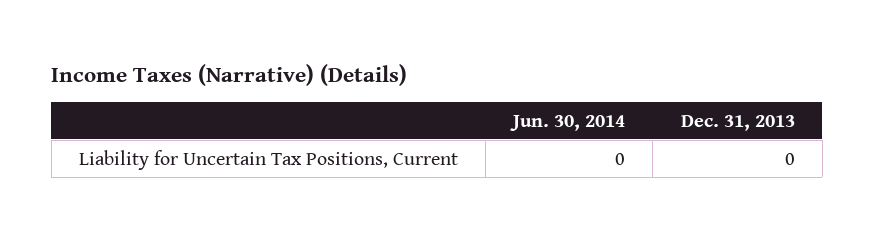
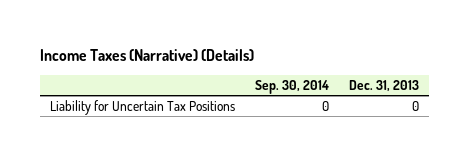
[510,114,626,131] Jun. 30, 2014 -> none
none -> [255,79,330,94] Sep. 30, 2014
[78,149,458,170] Liability for Uncertain Tax Positions, Current -> [50,100,236,116] Liability for Uncertain Tax Positions

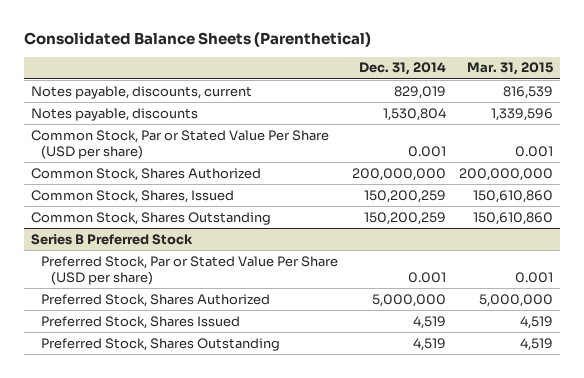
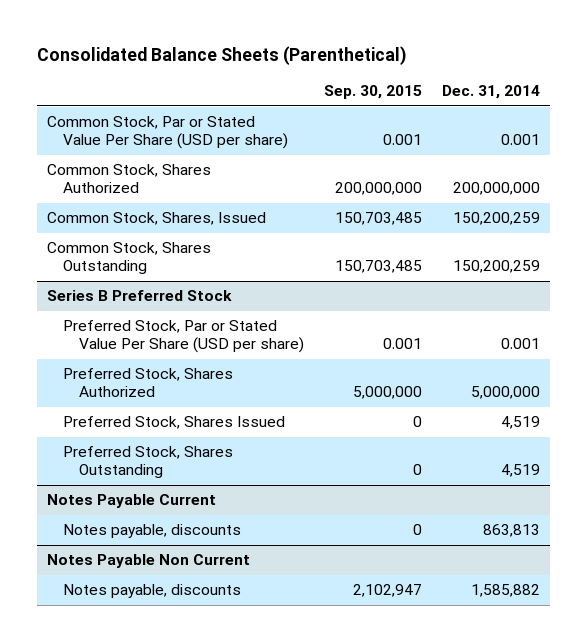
[467,62,554,76] Mar. 31, 2015 -> none
none -> [324,85,423,100] Sep. 30, 2015
[30,85,252,99] Notes payable, discounts, current -> none
[30,107,198,121] Notes payable, discounts -> none
none -> [46,494,216,509] Notes Payable Current
none -> [63,524,242,539] Notes payable, discounts
none -> [46,554,250,569] Notes Payable Non Current
none -> [63,584,242,599] Notes payable, discounts

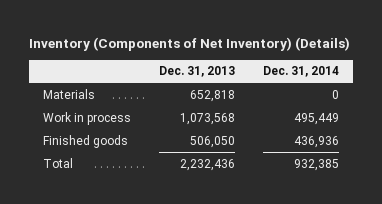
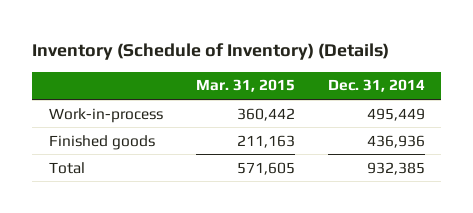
[29,36,351,51] Inventory (Components of Net Inventory) (Details) -> [32,43,390,61] Inventory (Schedule of Inventory) (Details)
[158,66,235,78] Dec. 31, 2013 -> none
none -> [195,79,295,93] Mar. 31, 2015
[43,88,96,99] Materials -> none
[43,111,132,125] Work in process -> [48,107,163,123] Work-in-process

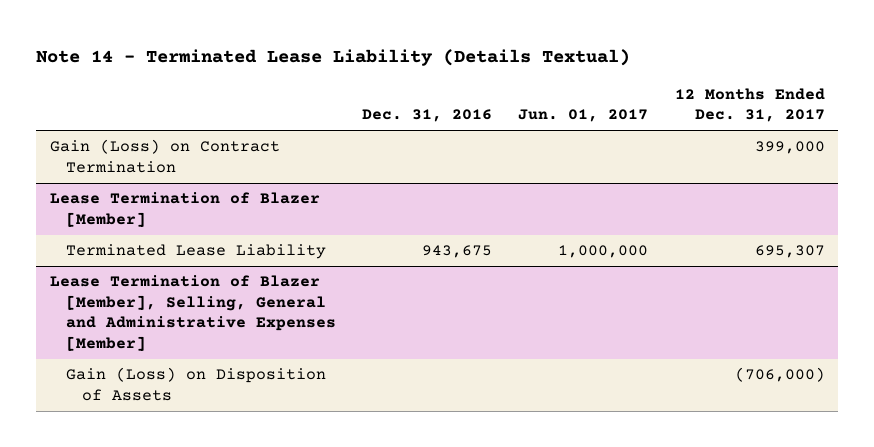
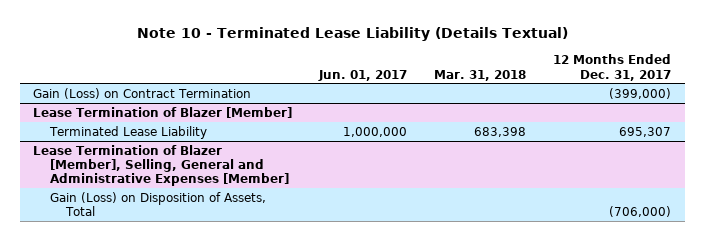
[36,48,631,66] Note 14 - Terminated Lease Liability (Details Textual) -> [137,27,569,42] Note 10 - Terminated Lease Liability (Details Textual)
[361,109,492,123] Dec. 31, 2016 -> none
none -> [434,69,527,81] Mar. 31, 2018
[754,141,825,155] 399,000 -> [609,87,672,99] (399,000)
[65,367,326,401] Gain (Loss) on Disposition of Assets -> [49,191,266,216] Gain (Loss) on Disposition of Assets, Total

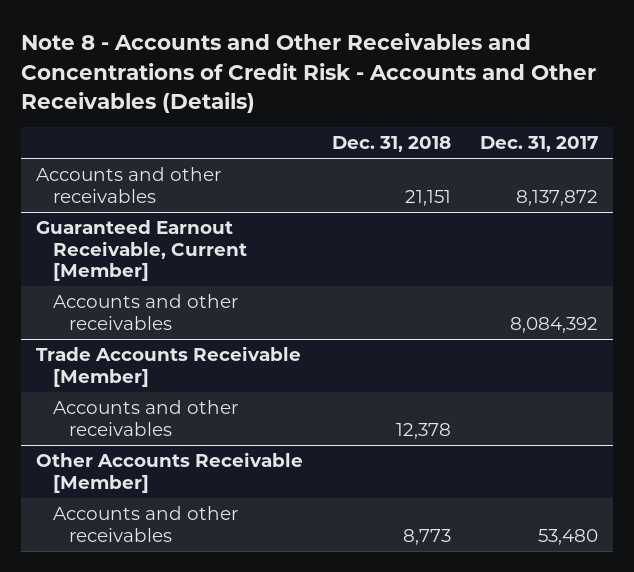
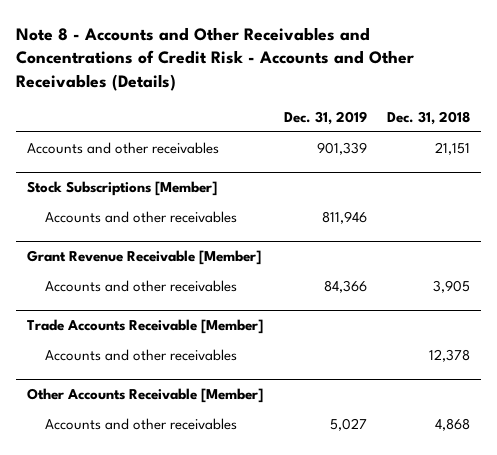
[480,136,599,153] Dec. 31, 2017 -> none
none -> [283,110,367,125] Dec. 31, 2019
[35,220,247,282] Guaranteed Earnout Receivable, Current [Member] -> none
none -> [26,181,217,197] Stock Subscriptions [Member]
none -> [26,250,261,266] Grant Revenue Receivable [Member]
none -> [44,279,237,292] Accounts and other receivables
[403,528,452,545] 8,773 -> [435,417,471,431] 4,868

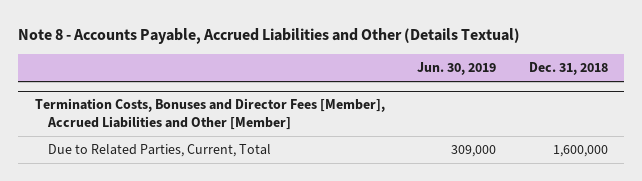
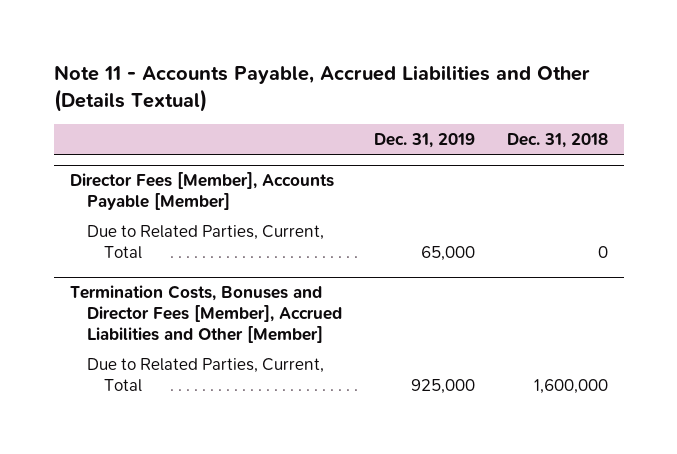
[18,28,521,45] Note 8 - Accounts Payable, Accrued Liabilities and Other (Details Textual) -> [53,65,590,113] Note 11 - Accounts Payable, Accrued Liabilities and Other (Details Textual)
[417,62,497,76] Jun. 30, 2019 -> none
none -> [373,132,475,148] Dec. 31, 2019
none -> [69,172,334,211] Director Fees [Member], Accounts Payable [Member]
none -> [86,224,324,259] Due to Related Parties, Current, Total

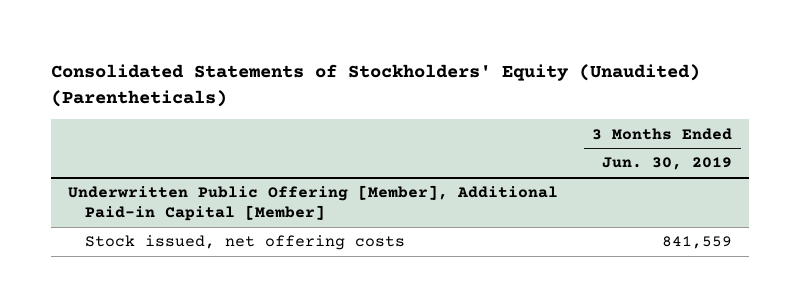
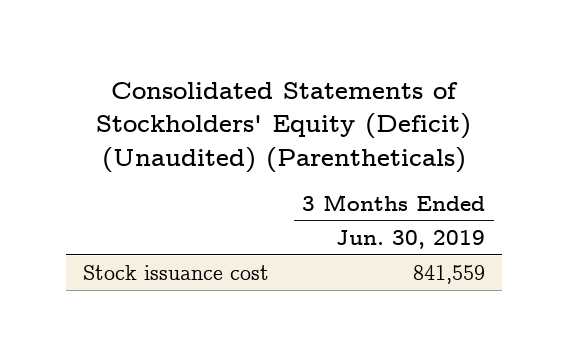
[50,63,700,107] Consolidated Statements of Stockholders' Equity (Unaudited) (Parentheticals) -> [96,82,472,173] Consolidated Statements of Stockholders' Equity (Deficit) (Unaudited) (Parentheticals)
[68,185,559,222] Underwritten Public Offering [Member], Additional Paid-in Capital [Member] -> none
[84,235,405,251] Stock issued, net offering costs -> [82,265,269,281] Stock issuance cost

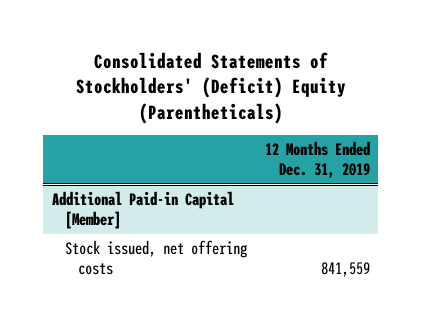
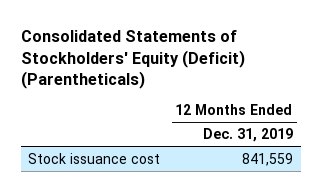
[75,52,346,124] Consolidated Statements of Stockholders' (Deficit) Equity (Parentheticals) -> [20,30,245,89] Consolidated Statements of Stockholders' Equity (Deficit) (Parentheticals)
[51,190,234,230] Additional Paid-in Capital [Member] -> none
[65,239,248,276] Stock issued, net offering costs -> [28,152,161,164] Stock issuance cost

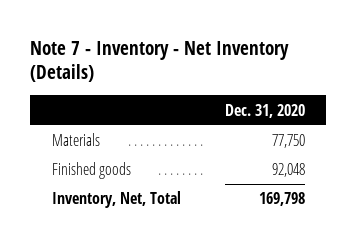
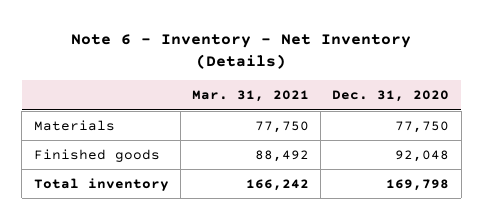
[29,40,289,83] Note 7 - Inventory - Net Inventory (Details) -> [71,34,412,70] Note 6 - Inventory - Net Inventory (Details)
none -> [191,90,309,103] Mar. 31, 2021
[51,191,181,209] Inventory, Net, Total -> [33,177,169,191] Total inventory

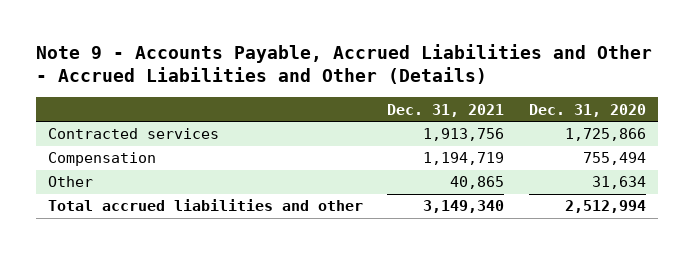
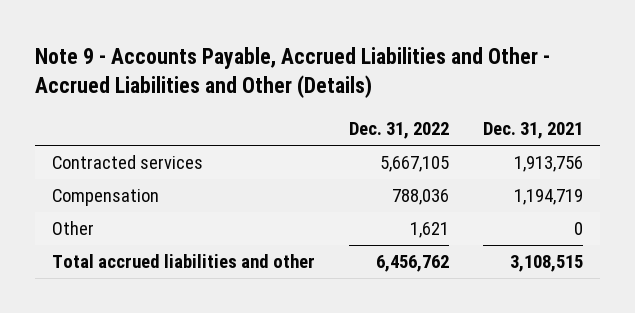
[528,103,646,117] Dec. 31, 2020 -> none
none -> [348,122,449,140] Dec. 31, 2022
[450,176,505,190] 40,865 -> [573,222,583,236] 0
[423,200,505,214] 3,149,340 -> [509,255,583,273] 3,108,515

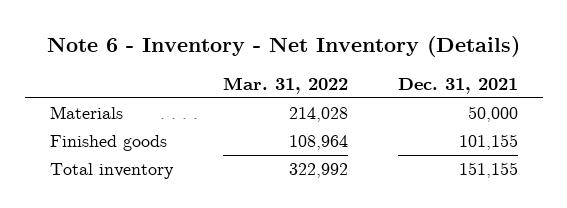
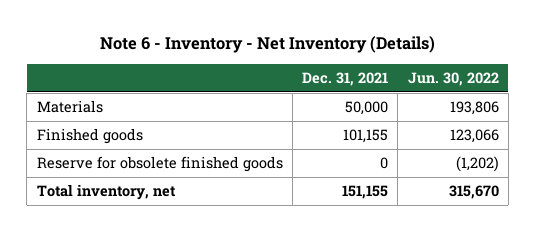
[222,76,348,94] Mar. 31, 2022 -> none
none -> [407,72,499,87] Jun. 30, 2022
none -> [36,156,283,173] Reserve for obsolete finished goods
[49,163,174,180] Total inventory -> [36,184,176,201] Total inventory, net

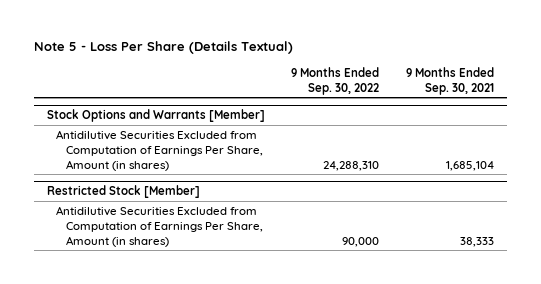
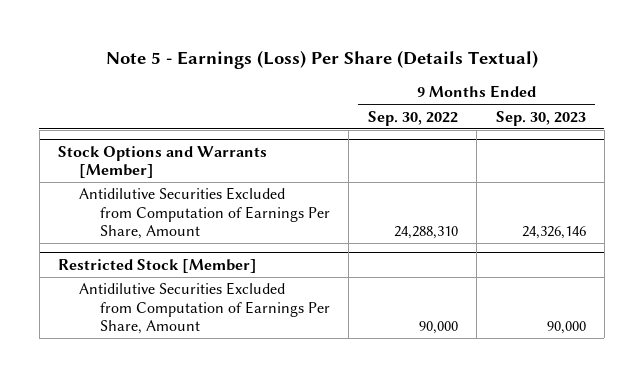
[33,41,293,55] Note 5 - Loss Per Share (Details Textual) -> [105,49,538,69] Note 5 - Earnings (Loss) Per Share (Details Textual)
[405,66,494,95] 9 Months Ended Sep. 30, 2021 -> none
none -> [495,110,586,126] Sep. 30, 2023
[56,129,263,171] Antidilutive Securities Excluded from Computation of Earnings Per Share, Amount (in shares) -> [79,187,330,240] Antidilutive Securities Excluded from Computation of Earnings Per Share, Amount
[56,205,263,247] Antidilutive Securities Excluded from Computation of Earnings Per Share, Amount (in shares) -> [79,282,330,335] Antidilutive Securities Excluded from Computation of Earnings Per Share, Amount

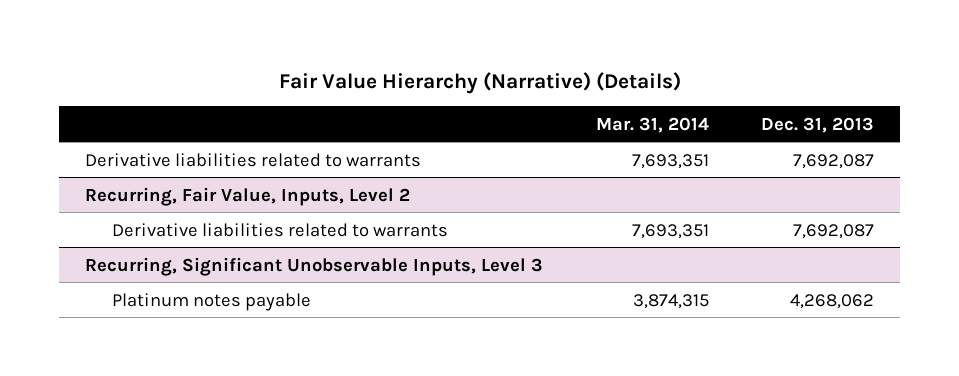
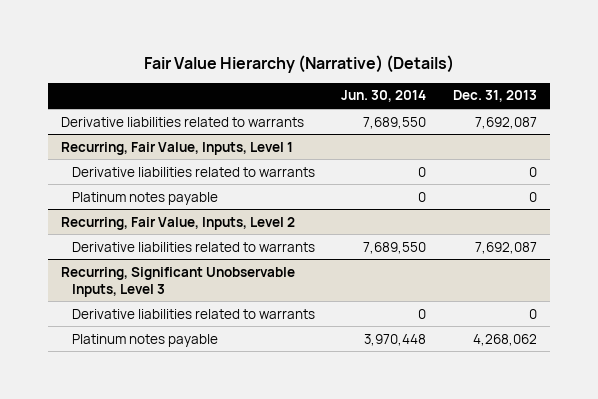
[595,116,709,133] Mar. 31, 2014 -> none
none -> [341,90,427,103] Jun. 30, 2014
none -> [60,141,293,155] Recurring, Fair Value, Inputs, Level 1
none -> [71,166,315,177] Derivative liabilities related to warrants
none -> [71,191,218,205] Platinum notes payable
none -> [71,308,315,319] Derivative liabilities related to warrants

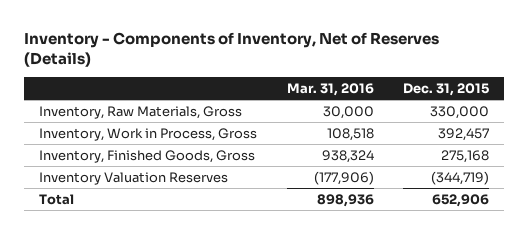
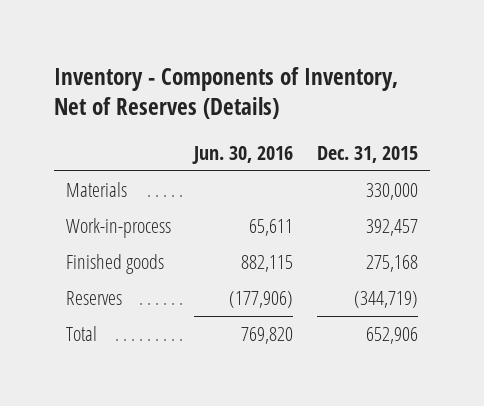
[286,82,374,96] Mar. 31, 2016 -> none
none -> [192,146,294,165] Jun. 30, 2016
[38,105,242,119] Inventory, Raw Materials, Gross -> [65,181,127,197] Materials
[38,127,257,141] Inventory, Work in Process, Gross -> [65,217,171,238] Work-in-process
[38,149,255,163] Inventory, Finished Goods, Gross -> [65,253,164,274] Finished goods
[38,171,228,185] Inventory Valuation Reserves -> [65,290,122,305] Reserves

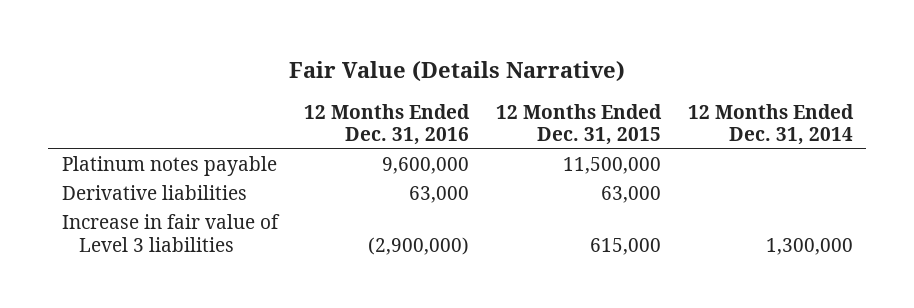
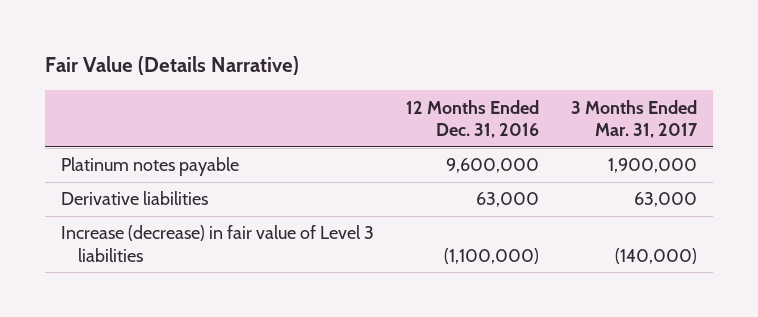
[495,103,662,145] 12 Months Ended Dec. 31, 2015 -> none
[687,103,854,145] 12 Months Ended Dec. 31, 2014 -> none
none -> [571,99,699,139] 3 Months Ended Mar. 31, 2017
[61,214,280,252] Increase in fair value of Level 3 liabilities -> [60,225,374,262] Increase (decrease) in fair value of Level 3 liabilities
[368,236,470,255] (2,900,000) -> [443,247,539,264] (1,100,000)

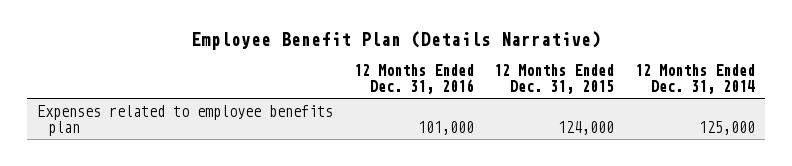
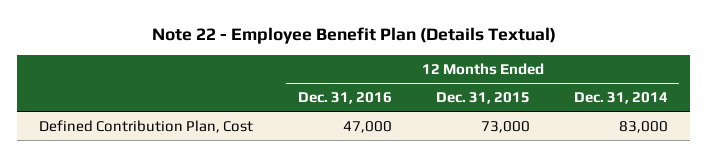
[190,31,601,51] Employee Benefit Plan (Details Narrative) -> [151,27,556,45] Note 22 - Employee Benefit Plan (Details Textual)
[36,104,333,136] Expenses related to employee benefits plan -> none
none -> [39,119,254,133] Defined Contribution Plan, Cost

